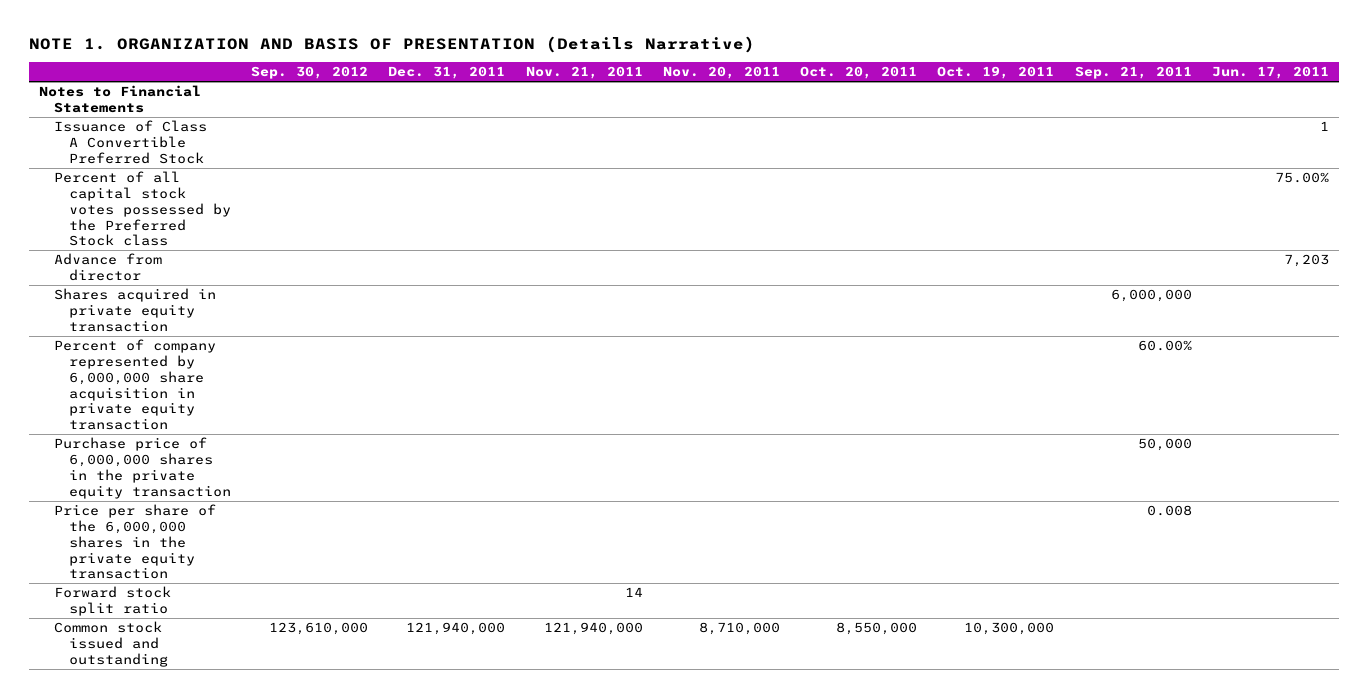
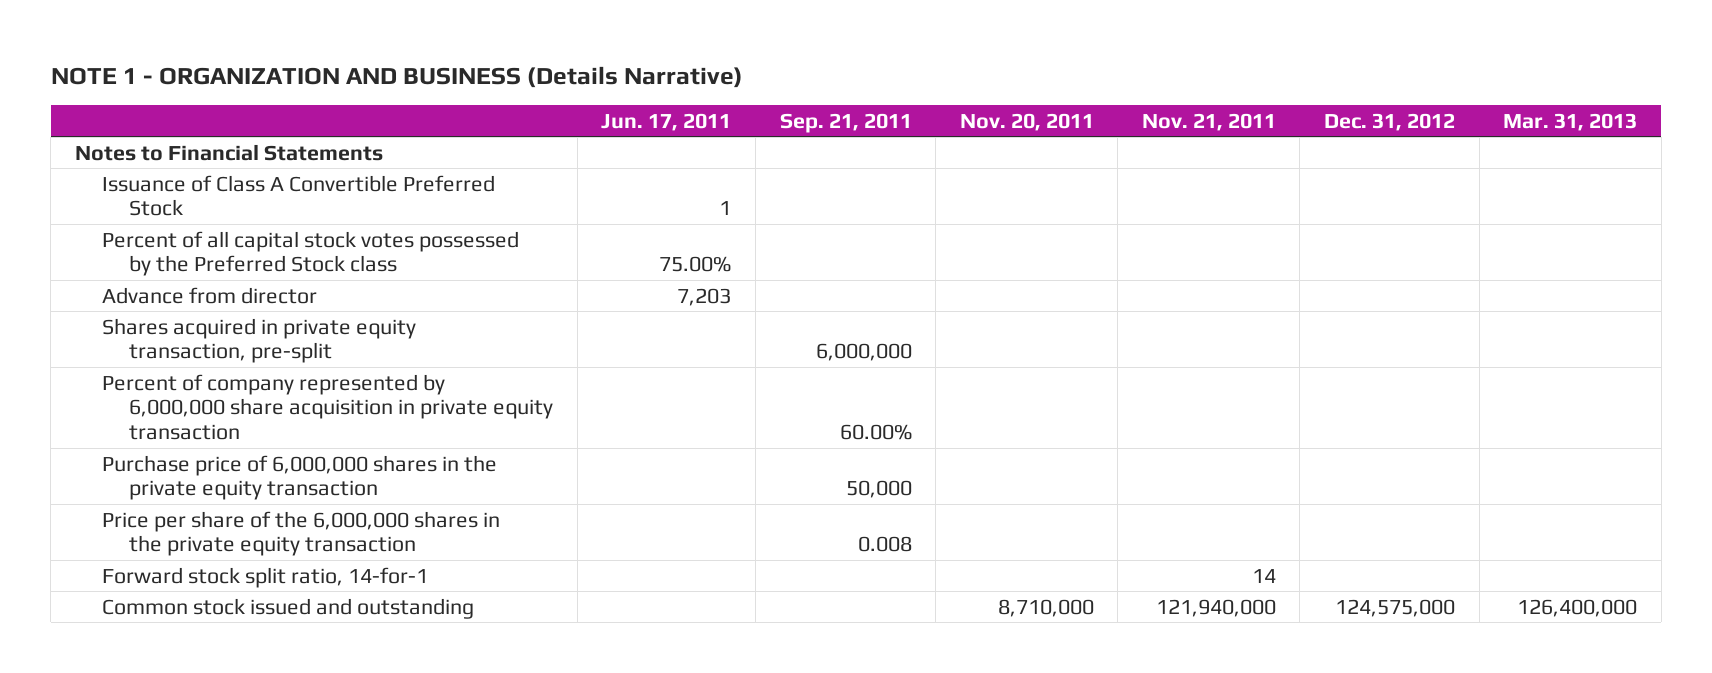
[29,36,756,54] NOTE 1. ORGANIZATION AND BASIS OF PRESENTATION (Details Narrative) -> [50,65,743,88] NOTE 1 - ORGANIZATION AND BUSINESS (Details Narrative)
[251,66,369,80] Sep. 30, 2012 -> none
[388,66,506,80] Dec. 31, 2011 -> none
[800,66,918,80] Oct. 20, 2011 -> none
[937,66,1055,80] Oct. 19, 2011 -> none
none -> [1324,112,1456,131] Dec. 31, 2012
none -> [1503,112,1638,131] Mar. 31, 2013
[54,288,217,332] Shares acquired in private equity transaction -> [101,317,416,364] Shares acquired in private equity transaction, pre-split
[54,586,172,616] Forward stock split ratio -> [101,566,428,588] Forward stock split ratio, 14-for-1

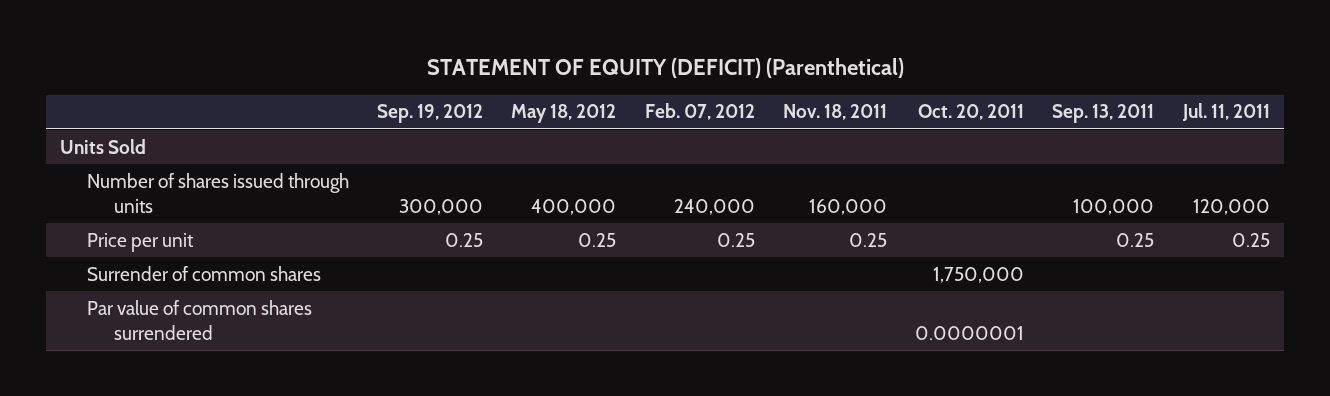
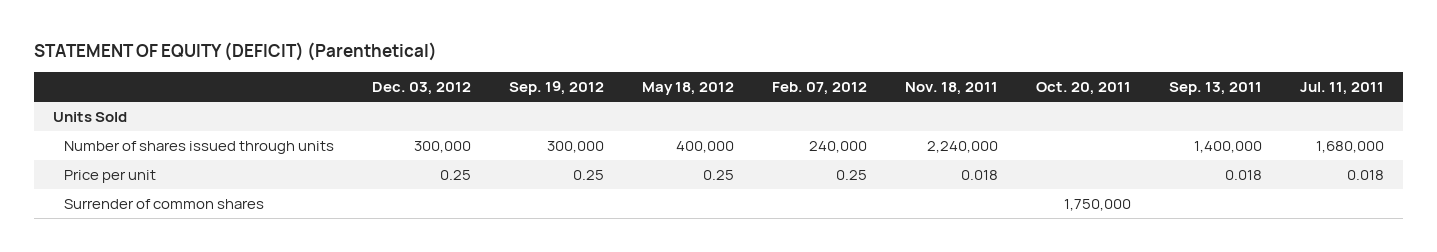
none -> [371,82,471,96] Dec. 03, 2012
[808,198,887,215] 160,000 -> [926,141,998,154] 2,240,000
[1073,198,1155,215] 100,000 -> [1193,141,1262,154] 1,400,000
[1192,198,1270,215] 120,000 -> [1315,141,1384,154] 1,680,000
[848,232,887,247] 0.25 -> [960,170,998,181] 0.018
[1116,232,1155,247] 0.25 -> [1224,170,1262,181] 0.018
[1231,232,1270,247] 0.25 -> [1346,170,1384,181] 0.018
[86,299,312,340] Par value of common shares surrendered -> none

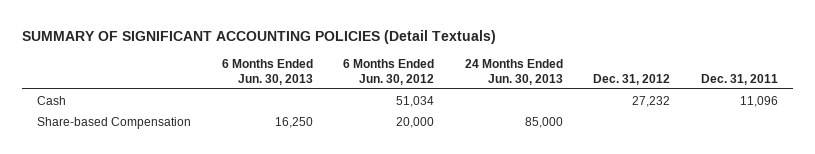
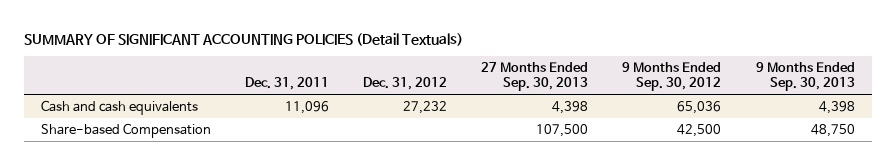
[221,58,313,85] 6 Months Ended Jun. 30, 2013 -> none
[343,58,435,85] 6 Months Ended Jun. 30, 2012 -> none
[464,58,563,85] 24 Months Ended Jun. 30, 2013 -> none
none -> [481,62,589,92] 27 Months Ended Sep. 30, 2013
none -> [622,62,722,92] 9 Months Ended Sep. 30, 2012
none -> [755,62,855,92] 9 Months Ended Sep. 30, 2013
[37,95,67,105] Cash -> [41,100,199,116] Cash and cash equivalents

